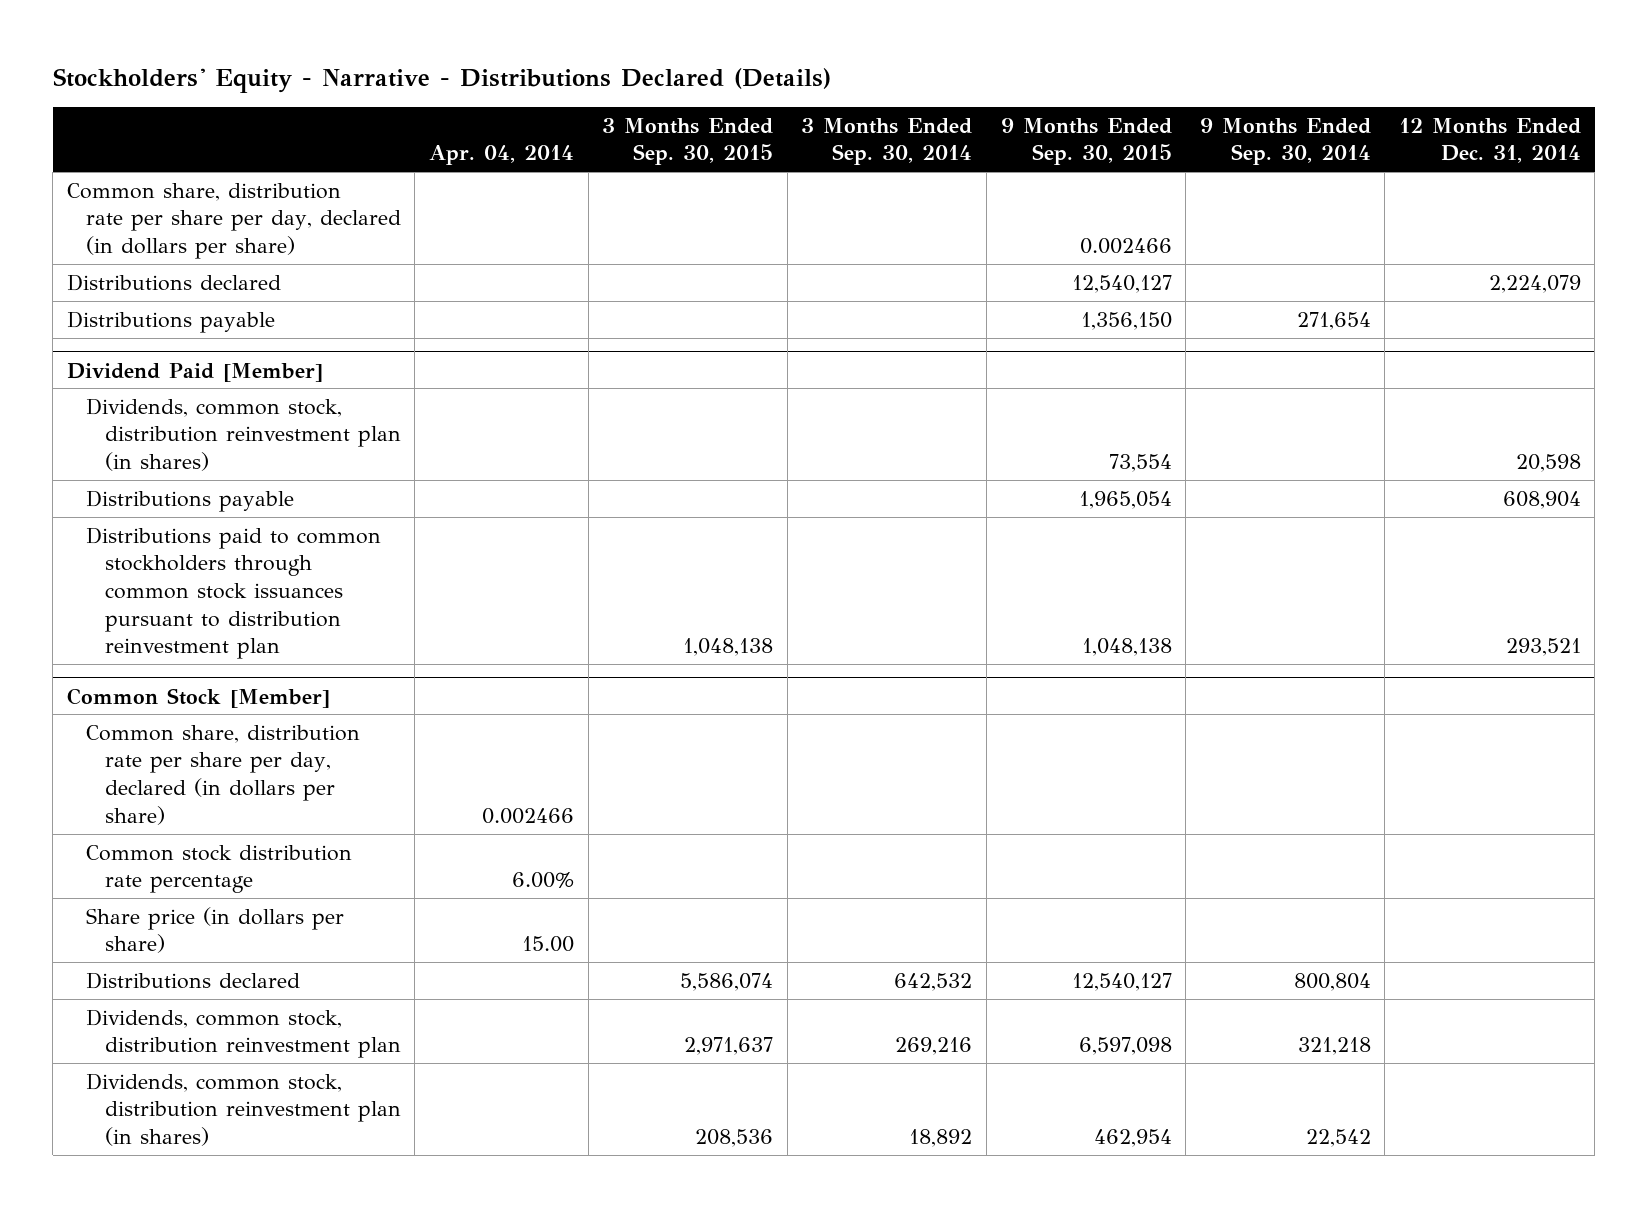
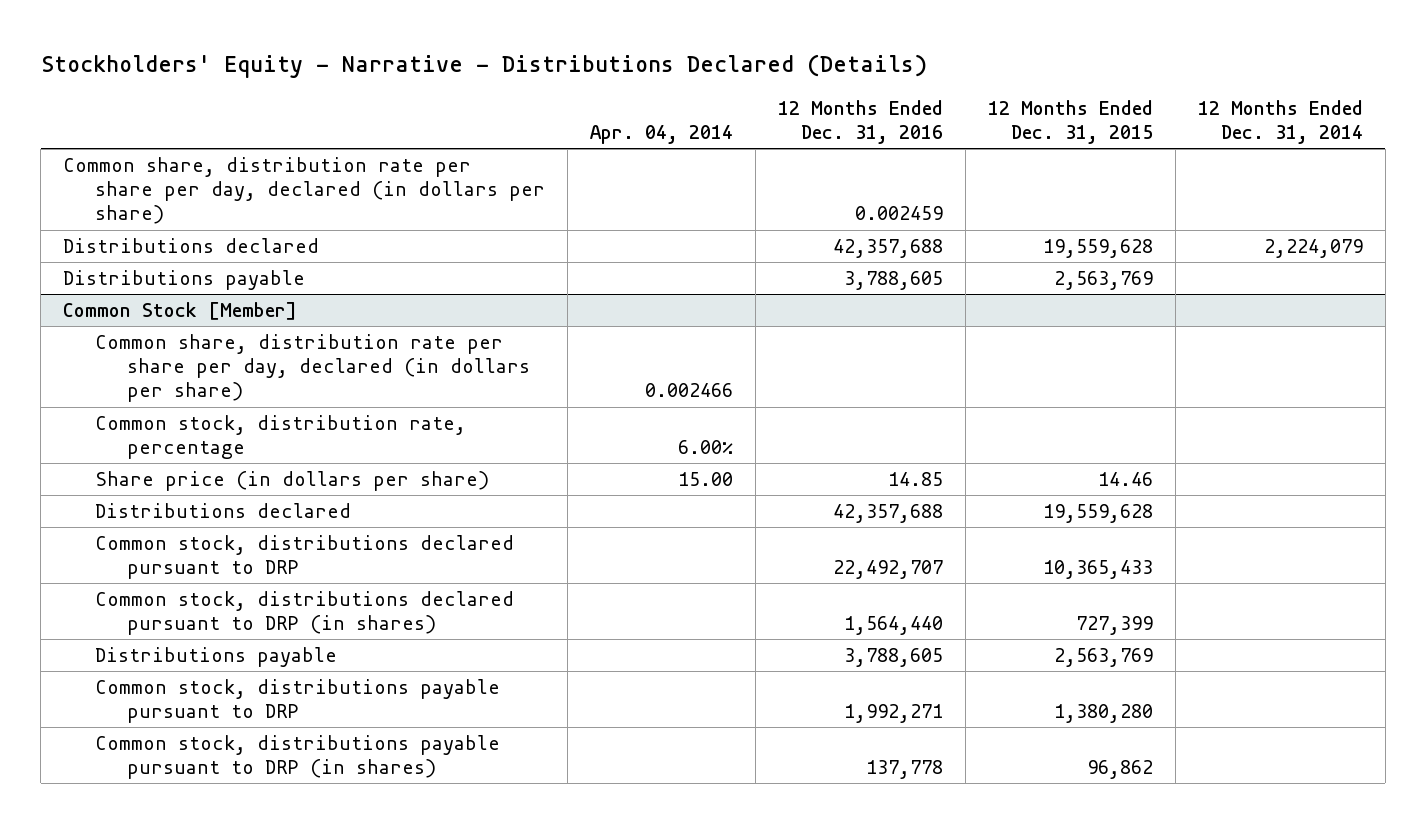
[602,117,774,166] 3 Months Ended Sep. 30, 2015 -> none
[801,117,973,166] 3 Months Ended Sep. 30, 2014 -> none
[1000,117,1172,166] 9 Months Ended Sep. 30, 2015 -> none
[1199,117,1371,166] 9 Months Ended Sep. 30, 2014 -> none
none -> [777,99,943,144] 12 Months Ended Dec. 31, 2016
none -> [987,99,1153,144] 12 Months Ended Dec. 31, 2015
[66,362,323,382] Dividend Paid [Member] -> none
[85,397,401,471] Dividends, common stock, distribution reinvestment plan (in shares) -> none
[85,489,294,512] Distributions payable -> none
[85,526,381,660] Distributions paid to common stockholders through common stock issuances pursuant to distribution reinvestment plan -> none
[85,844,352,894] Common stock distribution rate percentage -> [94,415,466,460] Common stock, distribution rate, percentage
[85,1008,401,1059] Dividends, common stock, distribution reinvestment plan -> [94,535,514,580] Common stock, distributions declared pursuant to DRP
[85,1072,401,1146] Dividends, common stock, distribution reinvestment plan (in shares) -> [94,591,514,636] Common stock, distributions declared pursuant to DRP (in shares)
none -> [94,647,337,668] Distributions payable
none -> [94,679,500,724] Common stock, distributions payable pursuant to DRP
none -> [94,735,500,780] Common stock, distributions payable pursuant to DRP (in shares)

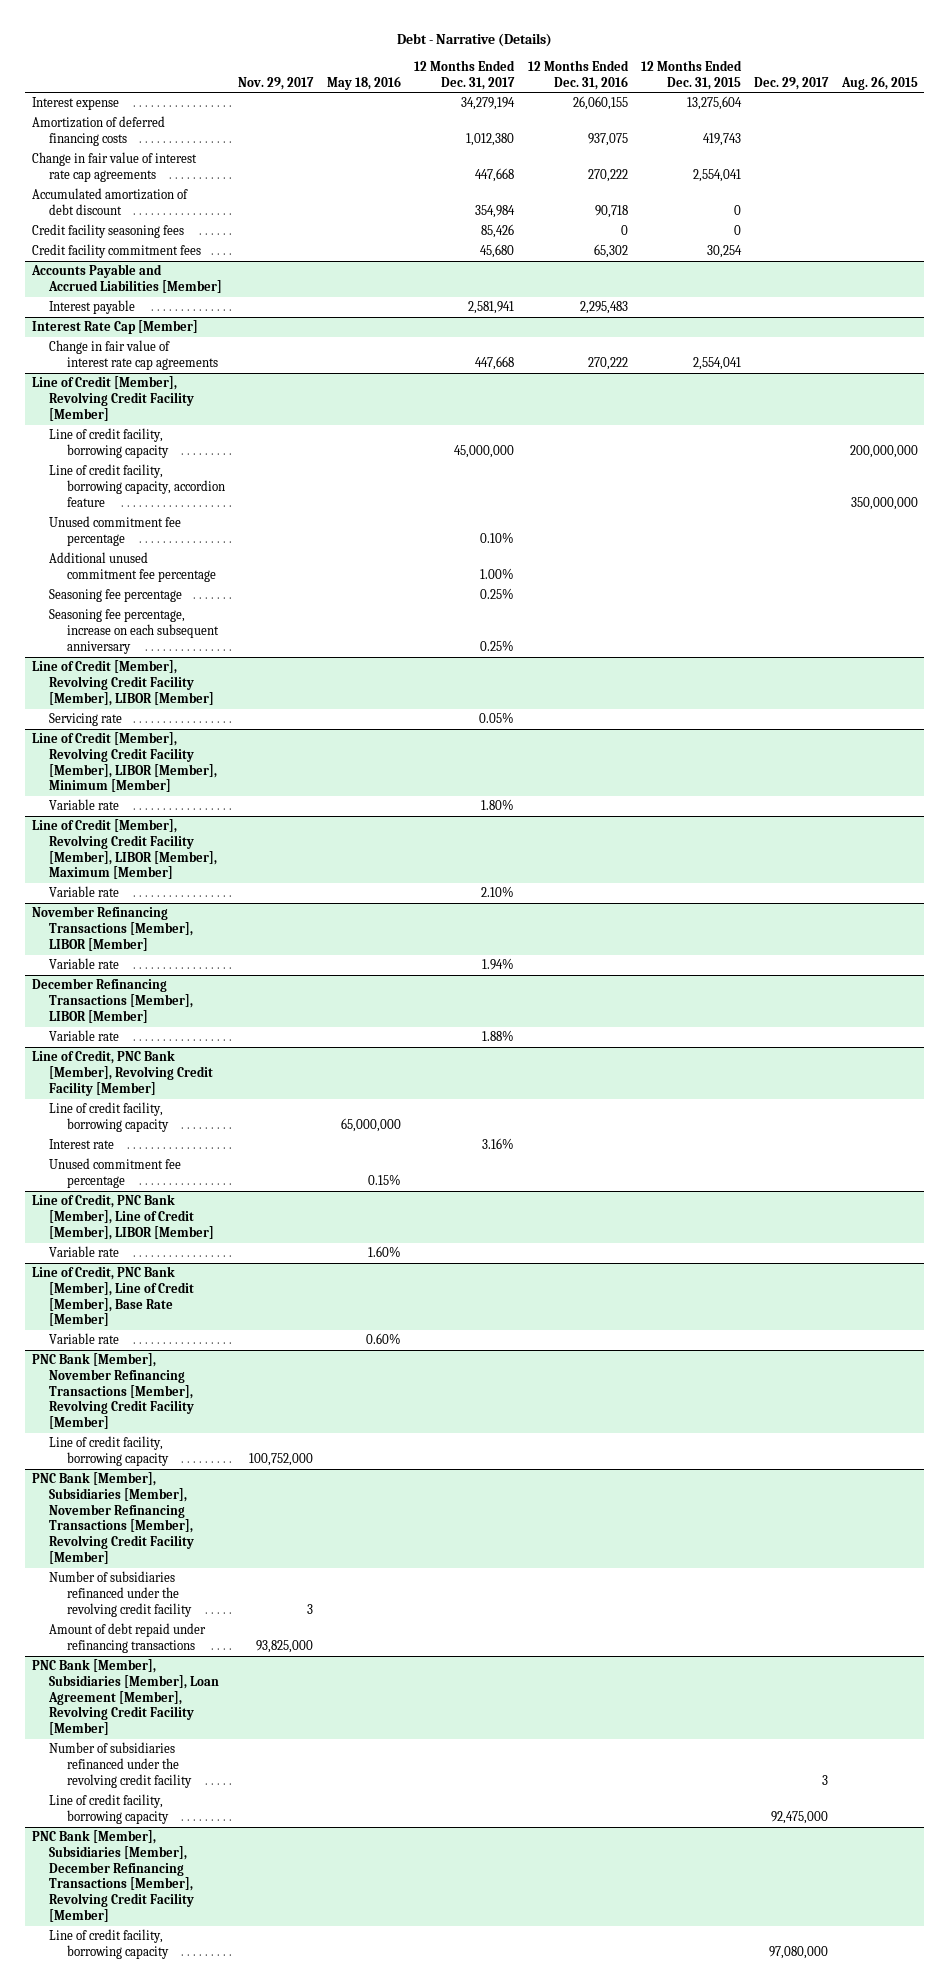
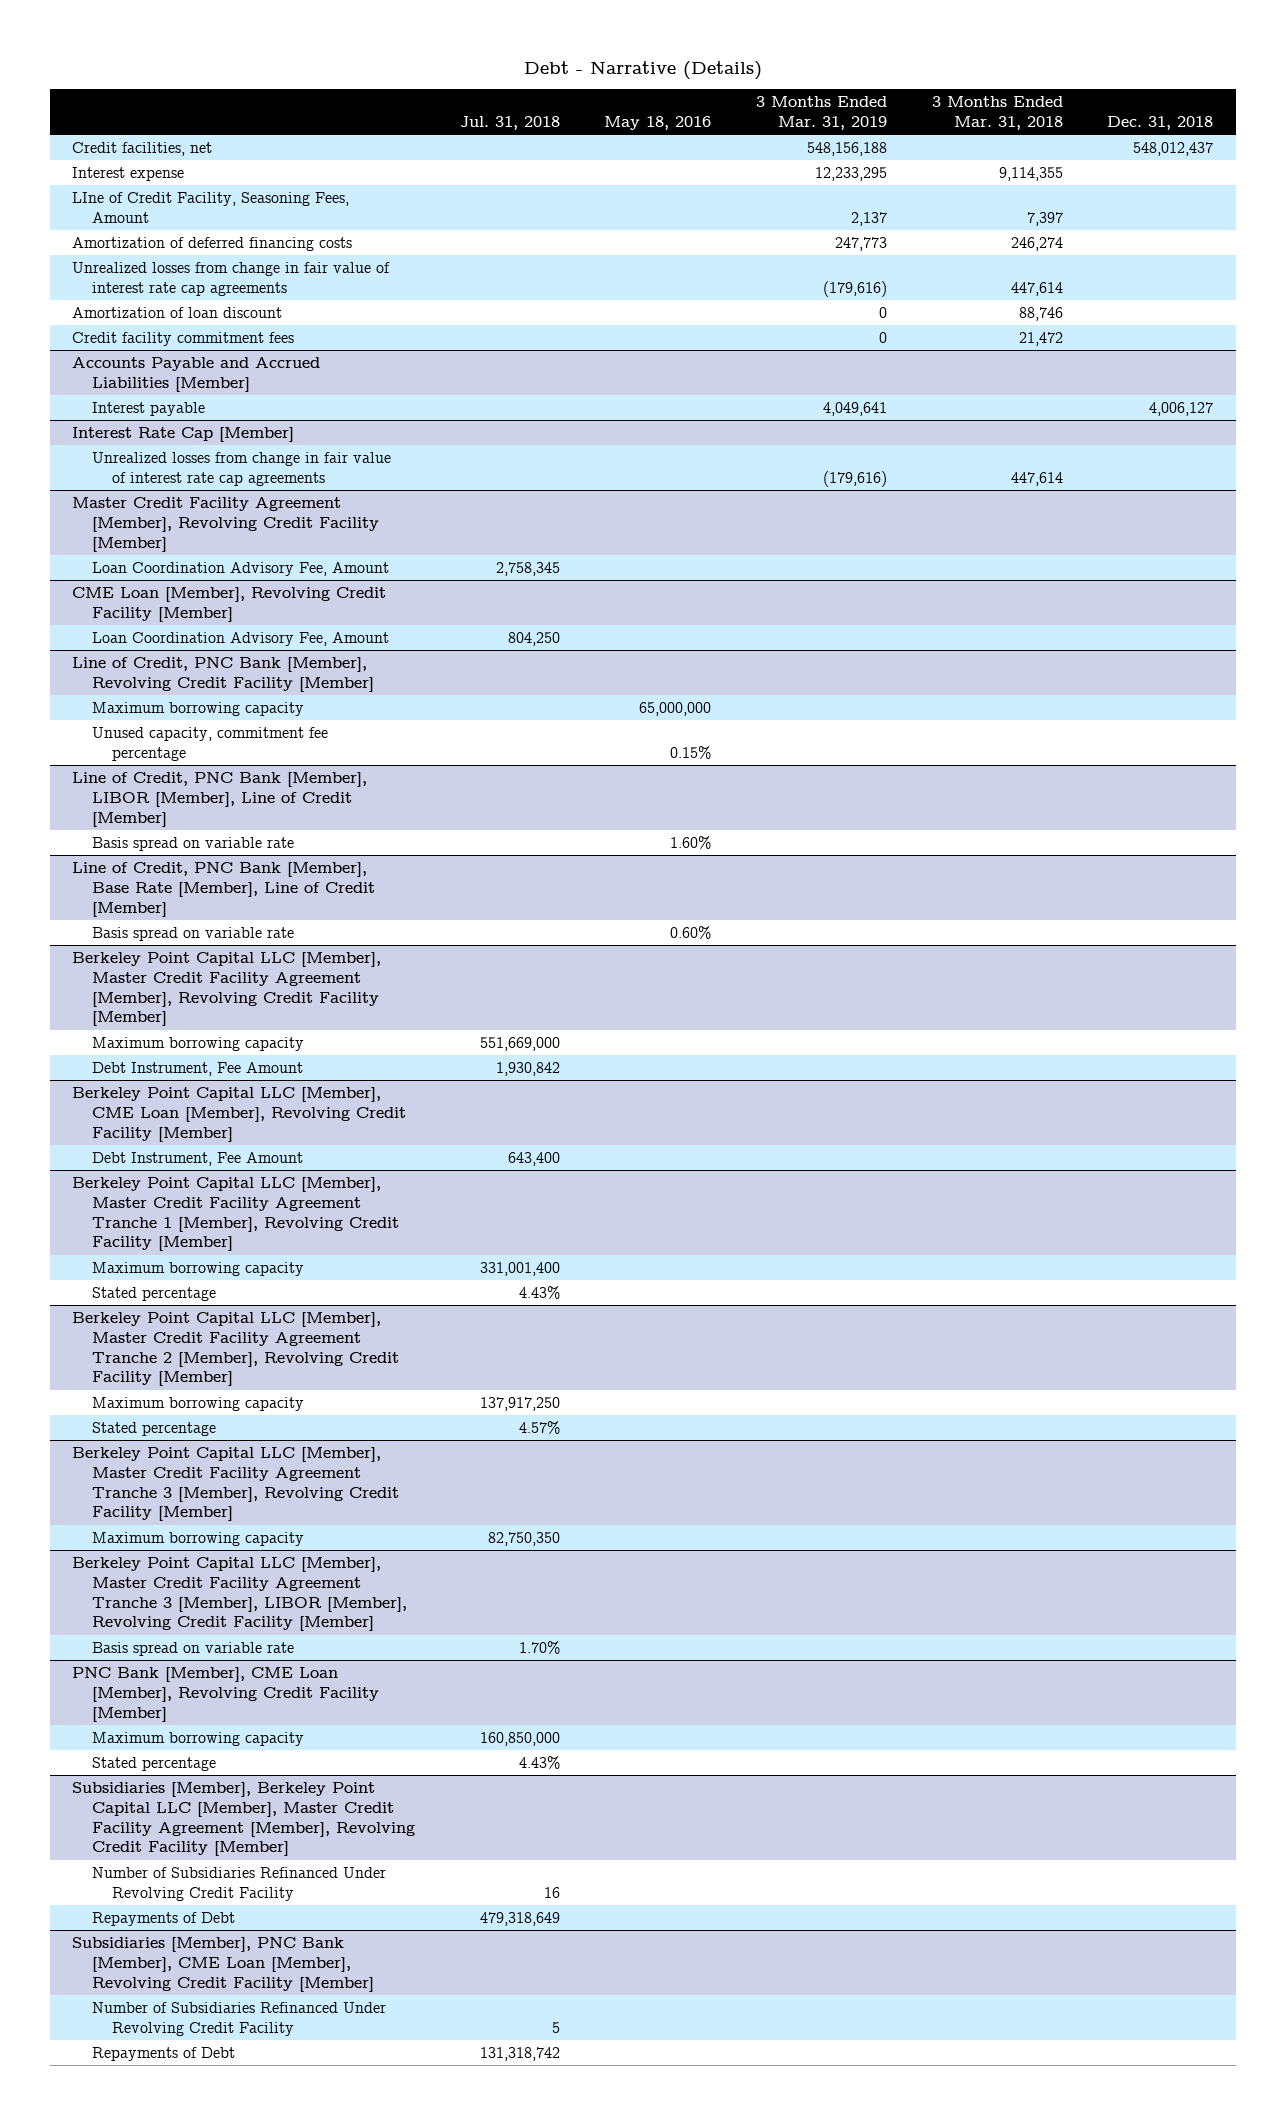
[238,76,315,90] Nov. 29, 2017 -> none
[414,59,516,90] 12 Months Ended Dec. 31, 2017 -> none
[527,59,629,90] 12 Months Ended Dec. 31, 2016 -> none
[640,59,742,90] 12 Months Ended Dec. 31, 2015 -> none
[754,76,830,90] Dec. 29, 2017 -> none
[840,75,918,90] Aug. 26, 2015 -> none
none -> [459,116,560,131] Jul. 31, 2018
none -> [756,96,888,131] 3 Months Ended Mar. 31, 2019
none -> [931,96,1063,131] 3 Months Ended Mar. 31, 2018
none -> [1107,116,1214,131] Dec. 31, 2018
none -> [72,141,213,156] Credit facilities, net
none -> [72,191,350,223] LIne of Credit Facility, Seasoning Fees, Amount
[31,224,184,239] Credit facility seasoning fees -> none
[31,152,197,182] Change in fair value of interest rate cap agreements -> [72,261,391,296] Unrealized losses from change in fair value of interest rate cap agreements
[31,188,188,215] Accumulated amortization of debt discount -> [72,306,283,318] Amortization of loan discount
[31,376,195,421] Line of Credit [Member], Revolving Credit Facility [Member] -> none
[49,428,169,458] Line of credit facility, borrowing capacity -> none
[49,464,225,507] Line of credit facility, borrowing capacity, accordion feature -> none
[49,516,182,546] Unused commitment fee percentage -> none
[49,552,216,582] Additional unused commitment fee percentage -> none
[49,589,183,603] Seasoning fee percentage -> none
[49,609,219,654] Seasoning fee percentage, increase on each subsequent anniversary -> none
[31,660,215,706] Line of Credit [Member], Revolving Credit Facility [Member], LIBOR [Member] -> none
[49,713,123,727] Servicing rate -> none
[31,732,218,793] Line of Credit [Member], Revolving Credit Facility [Member], LIBOR [Member], Minimum [Member] -> none
[49,799,120,811] Variable rate -> none
[31,819,218,880] Line of Credit [Member], Revolving Credit Facility [Member], LIBOR [Member], Maximum [Member] -> none
[49,886,120,898] Variable rate -> none
[31,906,194,951] November Refinancing Transactions [Member], LIBOR [Member] -> none
[49,958,120,970] Variable rate -> none
[31,978,194,1023] December Refinancing Transactions [Member], LIBOR [Member] -> none
[49,1030,120,1042] Variable rate -> none
[49,340,218,370] Change in fair value of interest rate cap agreements -> [92,451,392,486] Unrealized losses from change in fair value of interest rate cap agreements
none -> [72,496,380,552] Master Credit Facility Agreement [Member], Revolving Credit Facility [Member]
none -> [92,561,390,576] Loan Coordination Advisory Fee, Amount
none -> [72,586,387,622] CME Loan [Member], Revolving Credit Facility [Member]
none -> [92,631,390,646] Loan Coordination Advisory Fee, Amount
[49,1139,115,1150] Interest rate -> none
[31,1472,195,1564] PNC Bank [Member], Subsidiaries [Member], November Refinancing Transactions [Member], Revolving Credit Facility [Member] -> none
[49,1571,192,1617] Number of subsidiaries refinanced under the revolving credit facility -> none
[49,1623,207,1653] Amount of debt repaid under refinancing transactions -> none
[49,1794,169,1824] Line of credit facility, borrowing capacity -> none
[31,1830,195,1922] PNC Bank [Member], Subsidiaries [Member], December Refinancing Transactions [Member], Revolving Credit Facility [Member] -> none
[49,1929,169,1959] Line of credit facility, borrowing capacity -> none
[49,1102,169,1132] Line of credit facility, borrowing capacity -> [92,701,305,716] Maximum borrowing capacity
[49,1158,182,1188] Unused commitment fee percentage -> [92,726,329,761] Unused capacity, commitment fee percentage
[31,1194,215,1240] Line of Credit, PNC Bank [Member], Line of Credit [Member], LIBOR [Member] -> [72,771,368,827] Line of Credit, PNC Bank [Member], LIBOR [Member], Line of Credit [Member]
[49,1246,120,1258] Variable rate -> [92,836,295,851] Basis spread on variable rate
[31,1266,195,1327] Line of Credit, PNC Bank [Member], Line of Credit [Member], Base Rate [Member] -> [72,861,376,917] Line of Credit, PNC Bank [Member], Base Rate [Member], Line of Credit [Member]
[49,1333,120,1345] Variable rate -> [92,926,295,941] Basis spread on variable rate
none -> [72,951,382,1027] Berkeley Point Capital LLC [Member], Master Credit Facility Agreement [Member], Revolving Credit Facility [Member]
none -> [92,1036,305,1051] Maximum borrowing capacity
none -> [92,1061,304,1076] Debt Instrument, Fee Amount
none -> [72,1086,407,1142] Berkeley Point Capital LLC [Member], CME Loan [Member], Revolving Credit Facility [Member]
none -> [92,1151,304,1166] Debt Instrument, Fee Amount
none -> [72,1176,400,1252] Berkeley Point Capital LLC [Member], Master Credit Facility Agreement Tranche 1 [Member], Revolving Credit Facility [Member]
none -> [92,1261,305,1276] Maximum borrowing capacity
none -> [92,1286,217,1301] Stated percentage
none -> [72,1311,400,1387] Berkeley Point Capital LLC [Member], Master Credit Facility Agreement Tranche 2 [Member], Revolving Credit Facility [Member]
none -> [92,1396,305,1411] Maximum borrowing capacity
none -> [92,1421,217,1436] Stated percentage
none -> [72,1446,400,1522] Berkeley Point Capital LLC [Member], Master Credit Facility Agreement Tranche 3 [Member], Revolving Credit Facility [Member]
none -> [92,1531,305,1546] Maximum borrowing capacity
none -> [72,1556,408,1632] Berkeley Point Capital LLC [Member], Master Credit Facility Agreement Tranche 3 [Member], LIBOR [Member], Revolving Credit Facility [Member]
none -> [92,1641,295,1656] Basis spread on variable rate
[31,1353,195,1430] PNC Bank [Member], November Refinancing Transactions [Member], Revolving Credit Facility [Member] -> [72,1666,380,1722] PNC Bank [Member], CME Loan [Member], Revolving Credit Facility [Member]
[49,1436,169,1466] Line of credit facility, borrowing capacity -> [92,1731,305,1746] Maximum borrowing capacity
none -> [92,1756,217,1771] Stated percentage
none -> [72,1781,416,1857] Subsidiaries [Member], Berkeley Point Capital LLC [Member], Master Credit Facility Agreement [Member], Revolving Credit Facility [Member]
none -> [92,1866,387,1901] Number of Subsidiaries Refinanced Under Revolving Credit Facility
none -> [92,1911,236,1926] Repayments of Debt
[31,1659,220,1736] PNC Bank [Member], Subsidiaries [Member], Loan Agreement [Member], Revolving Credit Facility [Member] -> [72,1936,375,1992] Subsidiaries [Member], PNC Bank [Member], CME Loan [Member], Revolving Credit Facility [Member]
[49,1742,192,1788] Number of subsidiaries refinanced under the revolving credit facility -> [92,2001,387,2036] Number of Subsidiaries Refinanced Under Revolving Credit Facility
none -> [92,2046,236,2061] Repayments of Debt

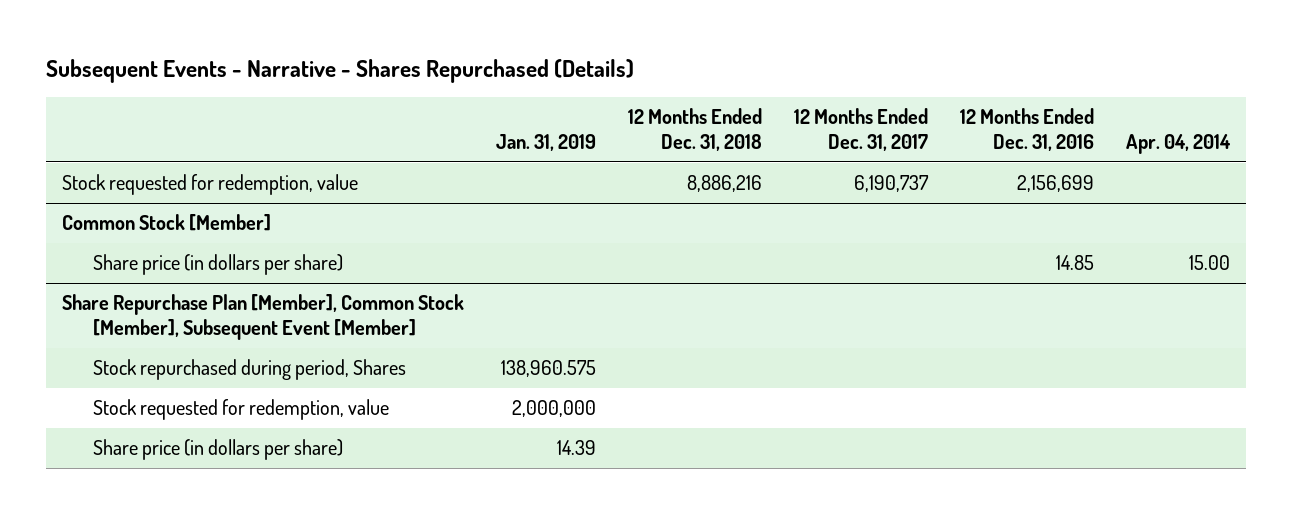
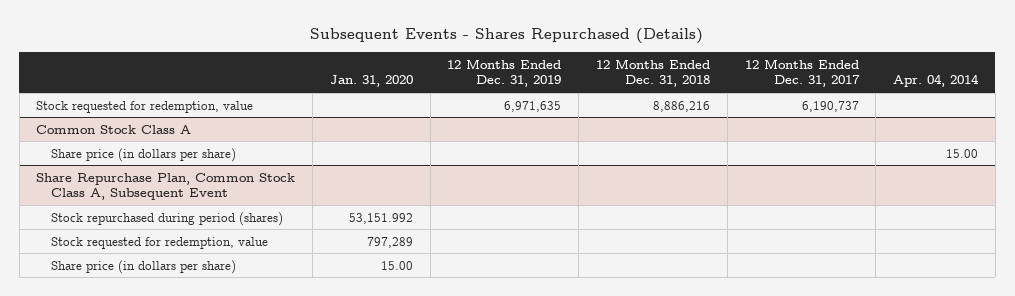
[45,58,634,83] Subsequent Events - Narrative - Shares Repurchased (Details) -> [310,28,704,45] Subsequent Events - Shares Repurchased (Details)
[495,134,596,152] Jan. 31, 2019 -> none
[960,108,1095,152] 12 Months Ended Dec. 31, 2016 -> none
none -> [329,75,413,88] Jan. 31, 2020
none -> [447,58,562,88] 12 Months Ended Dec. 31, 2019
[61,214,271,232] Common Stock [Member] -> [36,124,192,134] Common Stock Class A
[61,294,464,341] Share Repurchase Plan [Member], Common Stock [Member], Subsequent Event [Member] -> [36,172,296,201] Share Repurchase Plan, Common Stock Class A, Subsequent Event
[92,359,406,381] Stock repurchased during period, Shares -> [51,211,284,226] Stock repurchased during period (shares)

